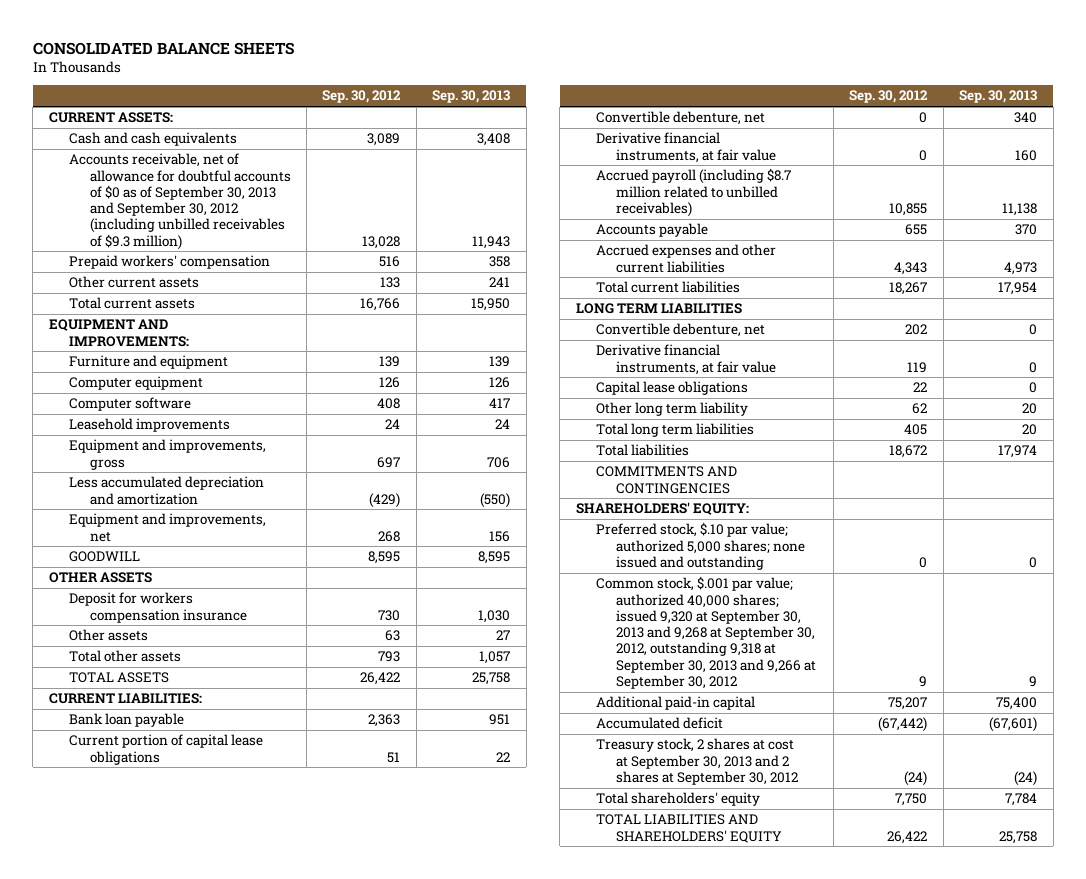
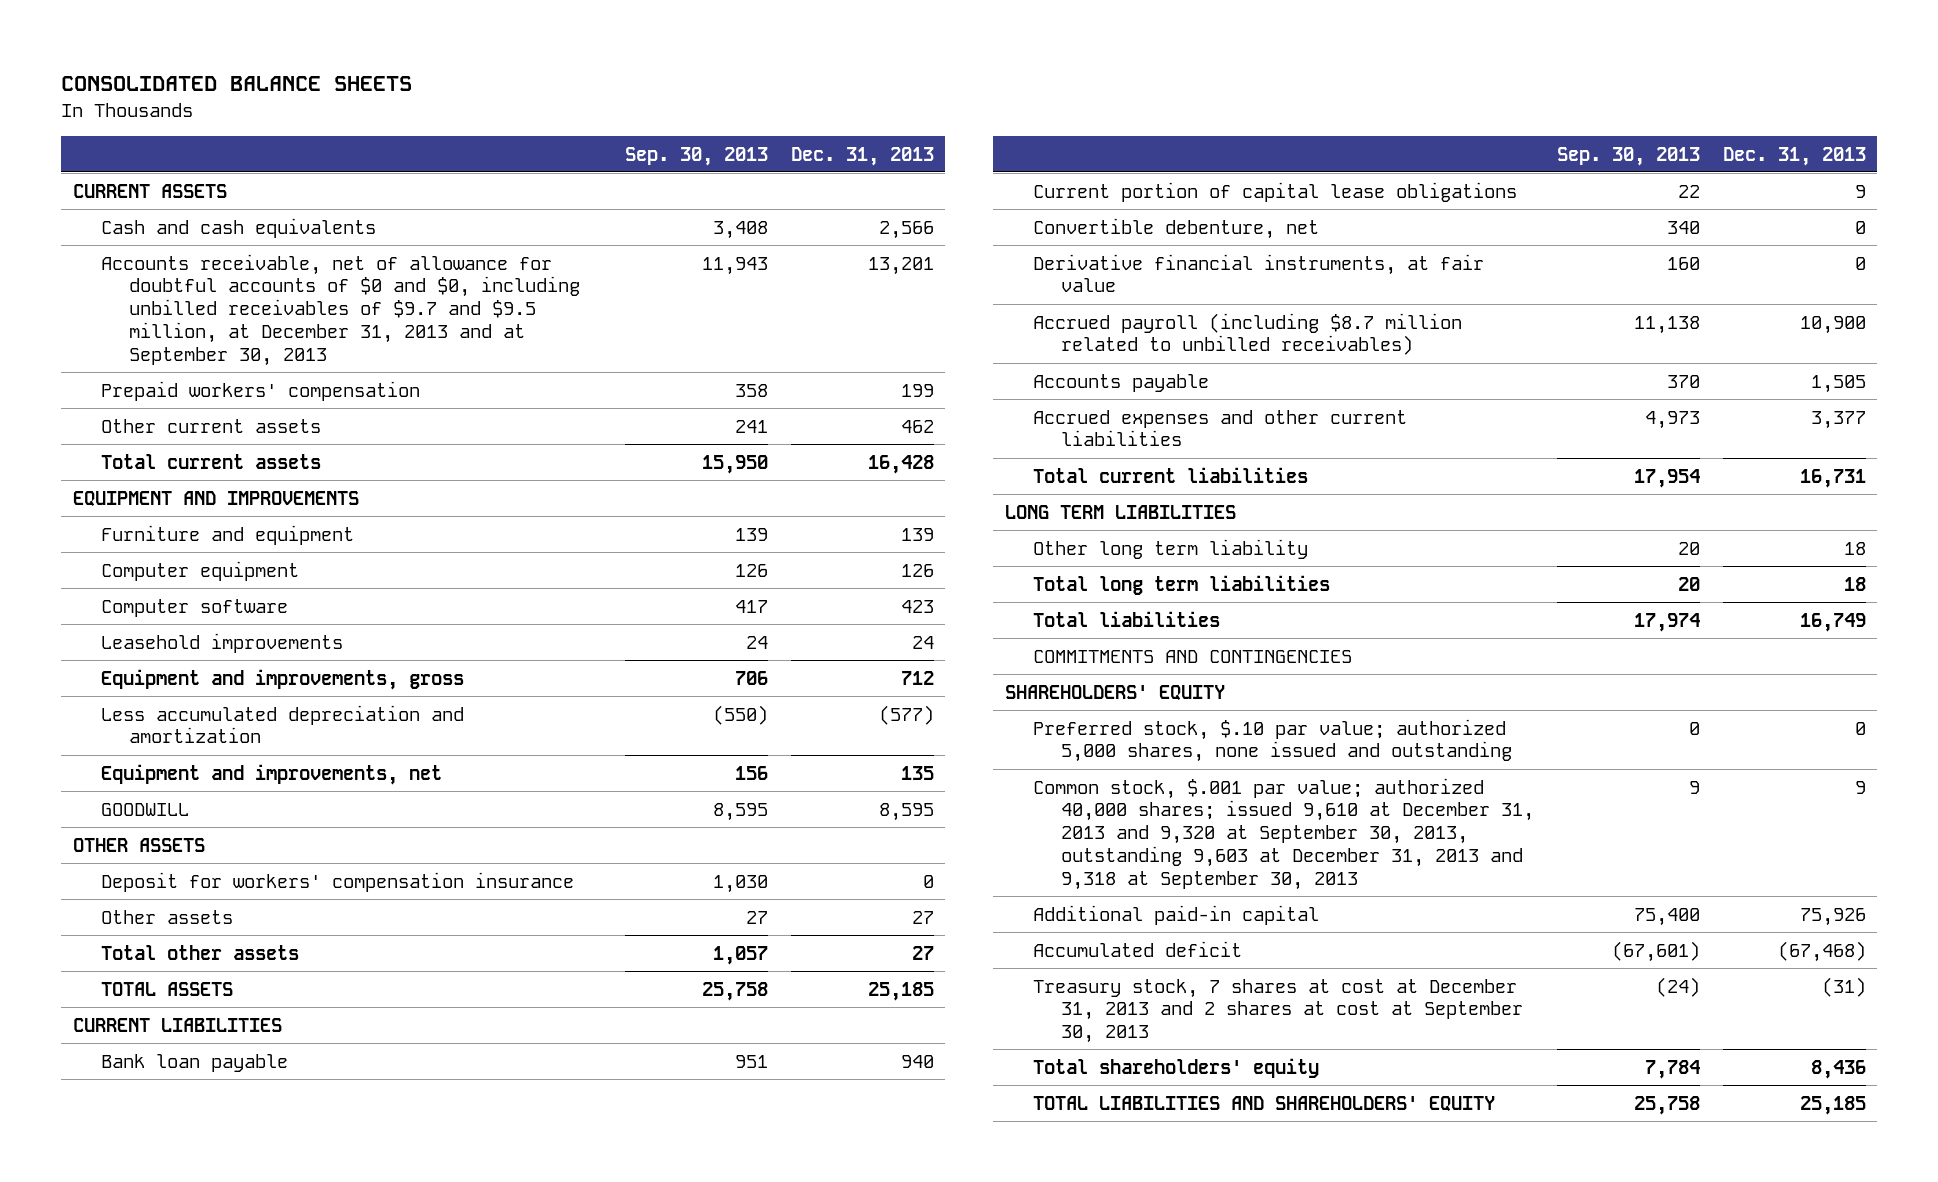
[322,90,402,104] Sep. 30, 2012 -> none
none -> [790,146,934,166] Dec. 31, 2013
[48,112,173,124] CURRENT ASSETS: -> [72,183,227,198] CURRENT ASSETS
[69,153,291,250] Accounts receivable, net of allowance for doubtful accounts of $0 as of September 30, 2013 and September 30, 2012 (including unbilled receivables of $9.3 million) -> [100,253,580,366] Accounts receivable, net of allowance for doubtful accounts of $0 and $0, including unbilled receivables of $9.7 and $9.5 million, at December 31, 2013 and at September 30, 2013
[48,319,190,347] EQUIPMENT AND IMPROVEMENTS: -> [72,490,359,506] EQUIPMENT AND IMPROVEMENTS
[69,592,247,623] Deposit for workers compensation insurance -> [100,871,574,892] Deposit for workers' compensation insurance
[48,693,202,705] CURRENT LIABILITIES: -> [72,1017,282,1032] CURRENT LIABILITIES
[596,323,766,338] Convertible debenture, net -> none
[596,344,777,375] Derivative financial instruments, at fair value -> none
[596,381,749,396] Capital lease obligations -> none
[575,502,749,516] SHAREHOLDERS' EQUITY: -> [1004,684,1225,700] SHAREHOLDERS' EQUITY
[596,522,806,570] Preferred stock, $.10 par value; authorized 5,000 shares; none issued and outstanding -> [1032,718,1512,763] Preferred stock, $.10 par value; authorized 5,000 shares, none issued and outstanding
[596,576,817,689] Common stock, $.001 par value; authorized 40,000 shares; issued 9,320 at September 30, 2013 and 9,268 at September 30, 2012, outstanding 9,318 at September 30, 2013 and 9,266 at September 30, 2012 -> [1032,777,1534,890] Common stock, $.001 par value; authorized 40,000 shares; issued 9,610 at December 31, 2013 and 9,320 at September 30, 2013, outstanding 9,603 at December 31, 2013 and 9,318 at September 30, 2013
[596,738,799,785] Treasury stock, 2 shares at cost at September 30, 2013 and 2 shares at September 30, 2012 -> [1032,978,1523,1044] Treasury stock, 7 shares at cost at December 31, 2013 and 2 shares at cost at September 30, 2013

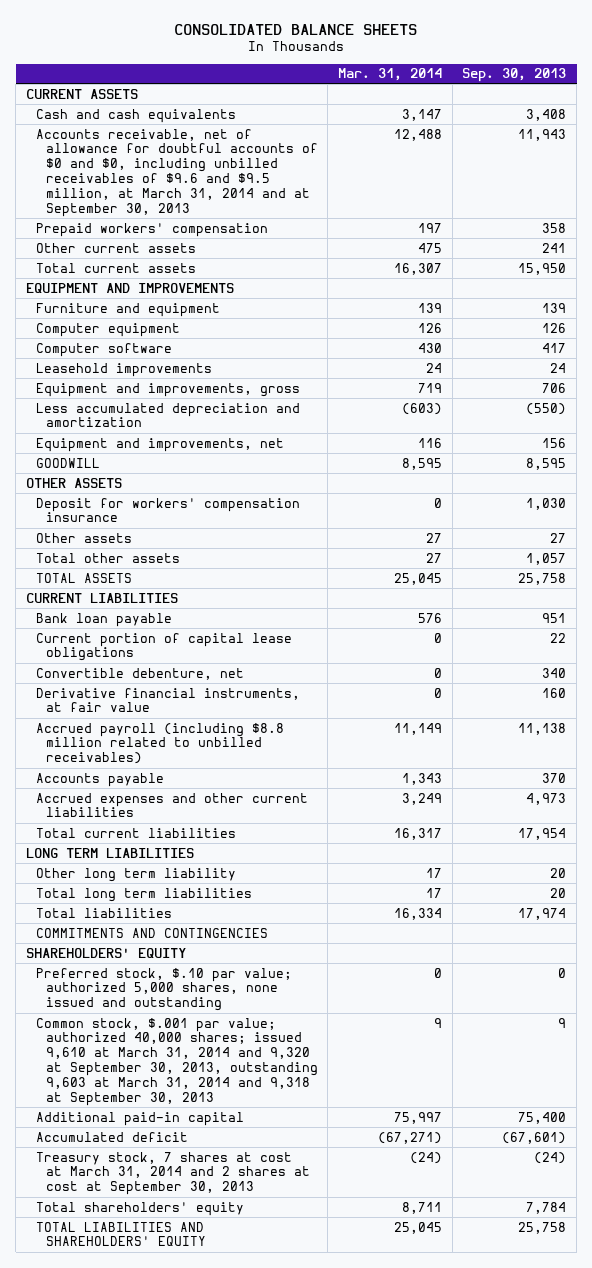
[790,146,934,166] Dec. 31, 2013 -> none
none -> [338,68,443,82] Mar. 31, 2014
[100,253,580,366] Accounts receivable, net of allowance for doubtful accounts of $0 and $0, including unbilled receivables of $9.7 and $9.5 million, at December 31, 2013 and at September 30, 2013 -> [35,128,318,218] Accounts receivable, net of allowance for doubtful accounts of $0 and $0, including unbilled receivables of $9.6 and $9.5 million, at March 31, 2014 and at September 30, 2013
[1032,312,1462,356] Accrued payroll (including $8.7 million related to unbilled receivables) -> [35,722,284,765] Accrued payroll (including $8.8 million related to unbilled receivables)
[1032,777,1534,890] Common stock, $.001 par value; authorized 40,000 shares; issued 9,610 at December 31, 2013 and 9,320 at September 30, 2013, outstanding 9,603 at December 31, 2013 and 9,318 at September 30, 2013 -> [35,1017,318,1107] Common stock, $.001 par value; authorized 40,000 shares; issued 9,610 at March 31, 2014 and 9,320 at September 30, 2013, outstanding 9,603 at March 31, 2014 and 9,318 at September 30, 2013
[1032,978,1523,1044] Treasury stock, 7 shares at cost at December 31, 2013 and 2 shares at cost at September 30, 2013 -> [35,1151,310,1196] Treasury stock, 7 shares at cost at March 31, 2014 and 2 shares at cost at September 30, 2013

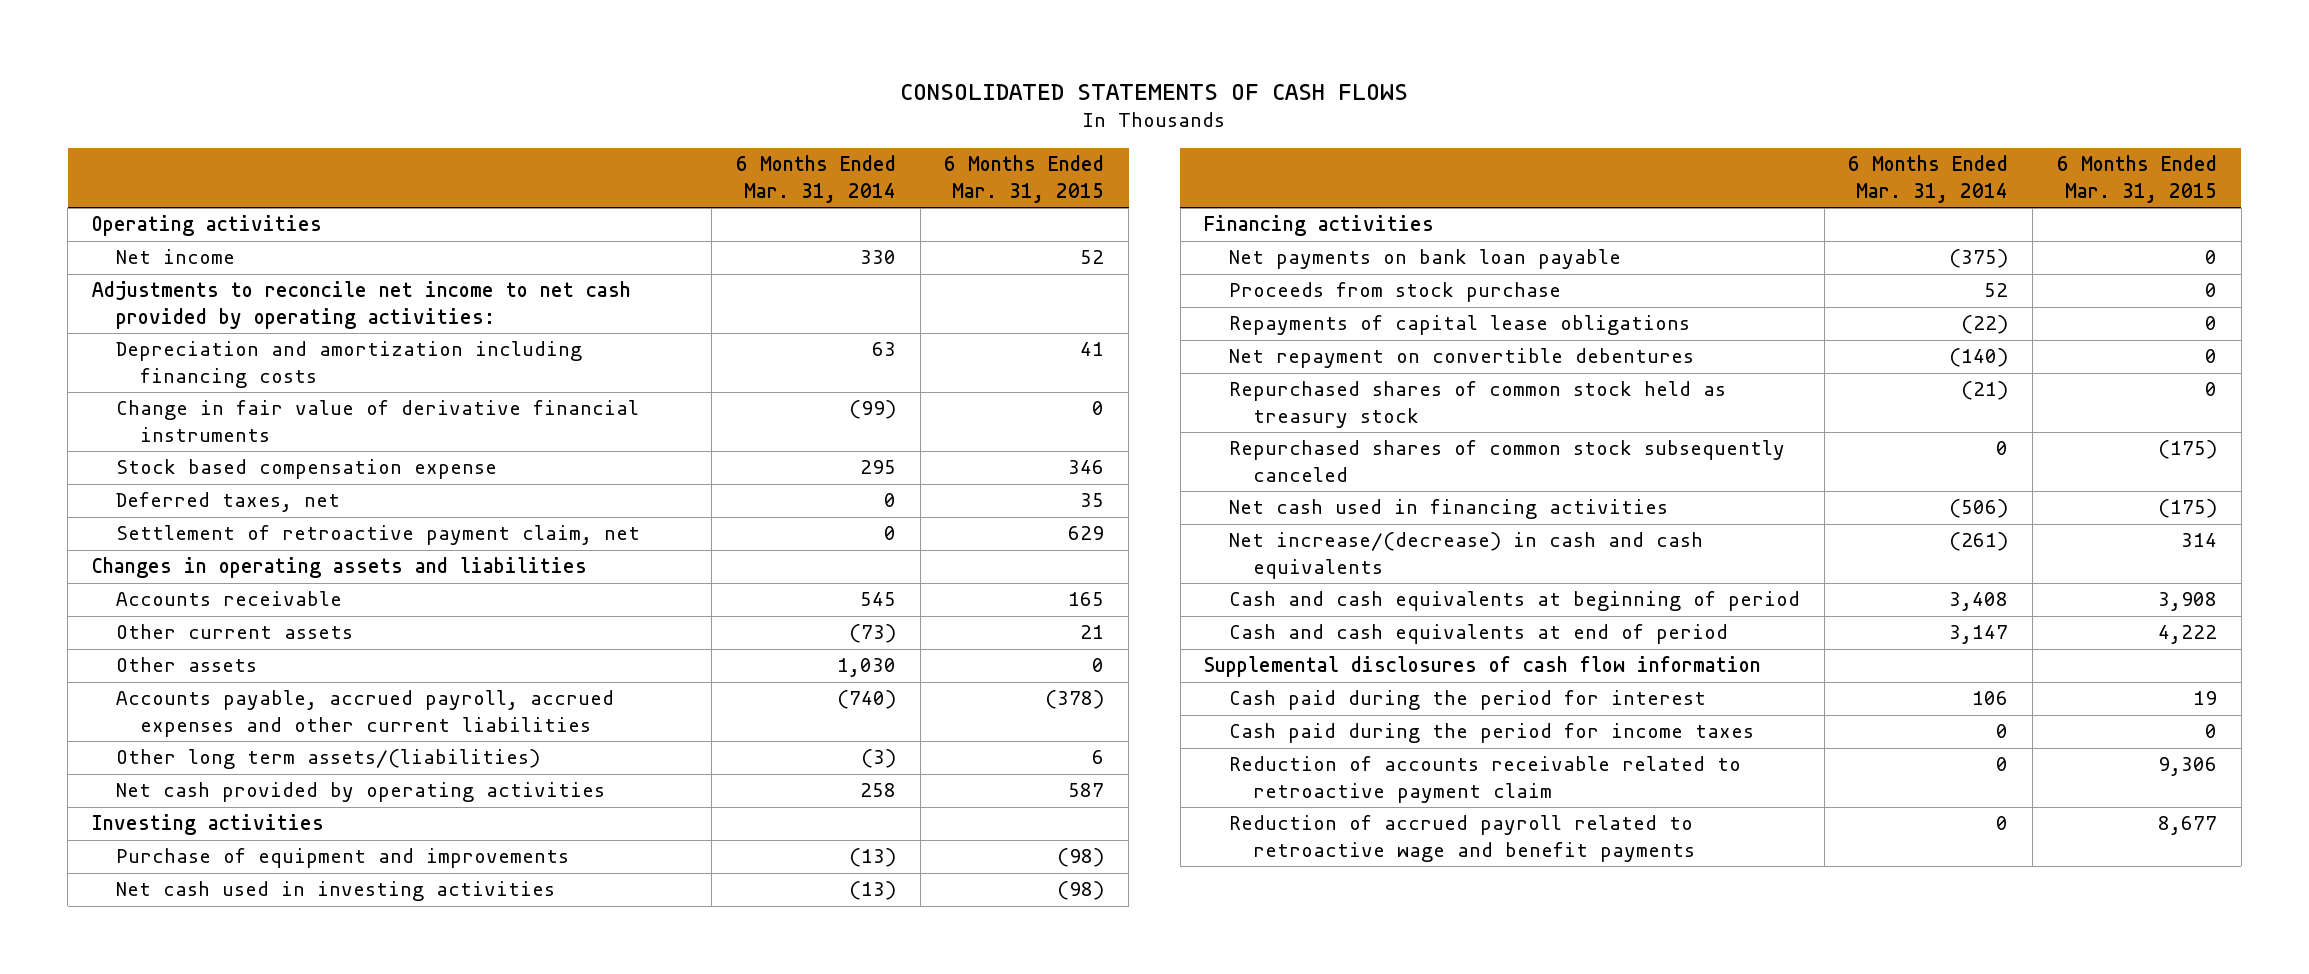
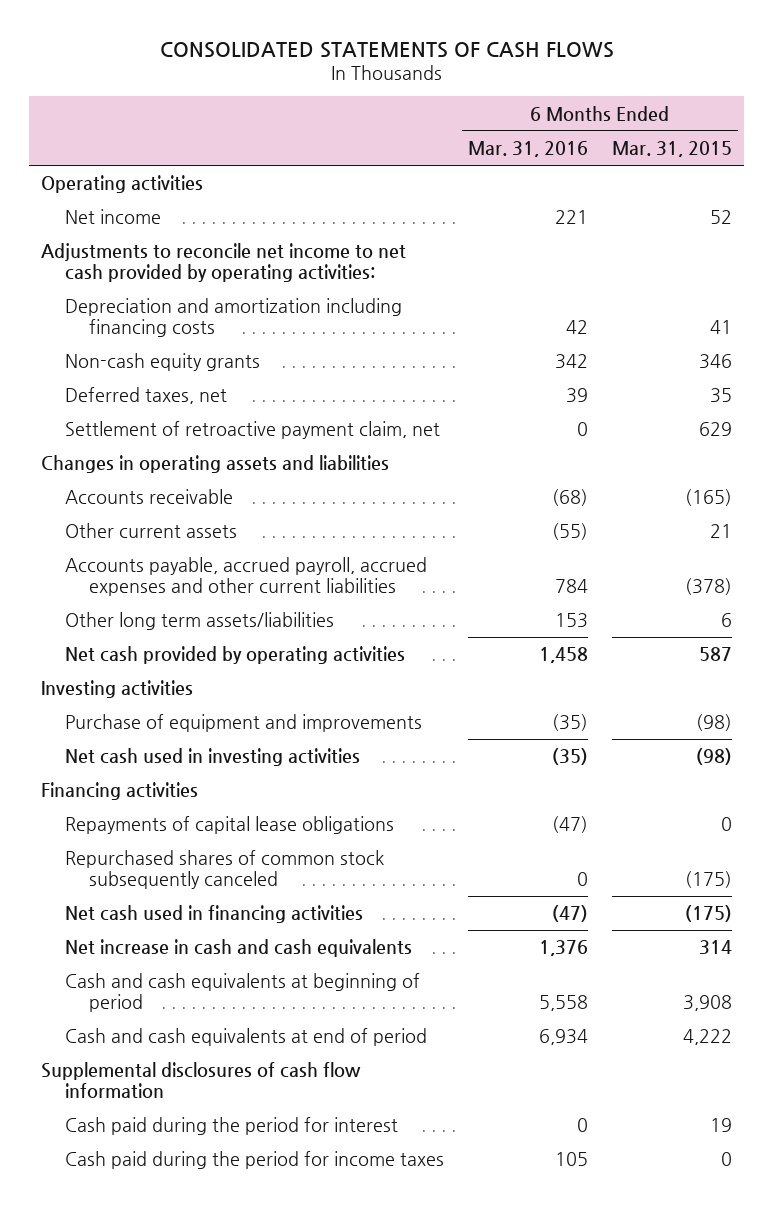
[735,155,896,203] 6 Months Ended Mar. 31, 2014 -> none
none -> [468,141,589,158] Mar. 31, 2016
[116,400,640,442] Change in fair value of derivative financial instruments -> none
[116,459,498,480] Stock based compensation expense -> [64,353,260,372] Non-cash equity grants
[1068,592,1105,607] 165 -> [685,489,733,507] (165)
[116,657,258,673] Other assets -> none
[116,749,541,770] Other long term assets/(liabilities) -> [64,612,334,631] Other long term assets/liabilities
[1228,249,1621,270] Net payments on bank loan payable -> none
[1228,282,1561,303] Proceeds from stock purchase -> none
[1228,348,1694,369] Net repayment on convertible debentures -> none
[1228,381,1726,428] Repurchased shares of common stock held as treasury stock -> none
[1228,532,1703,579] Net increase/(decrease) in cash and cash equivalents -> [64,939,412,958] Net increase in cash and cash equivalents
[1228,756,1741,803] Reduction of accounts receivable related to retroactive payment claim -> none
[1228,815,1696,862] Reduction of accrued payroll related to retroactive wage and benefit payments -> none

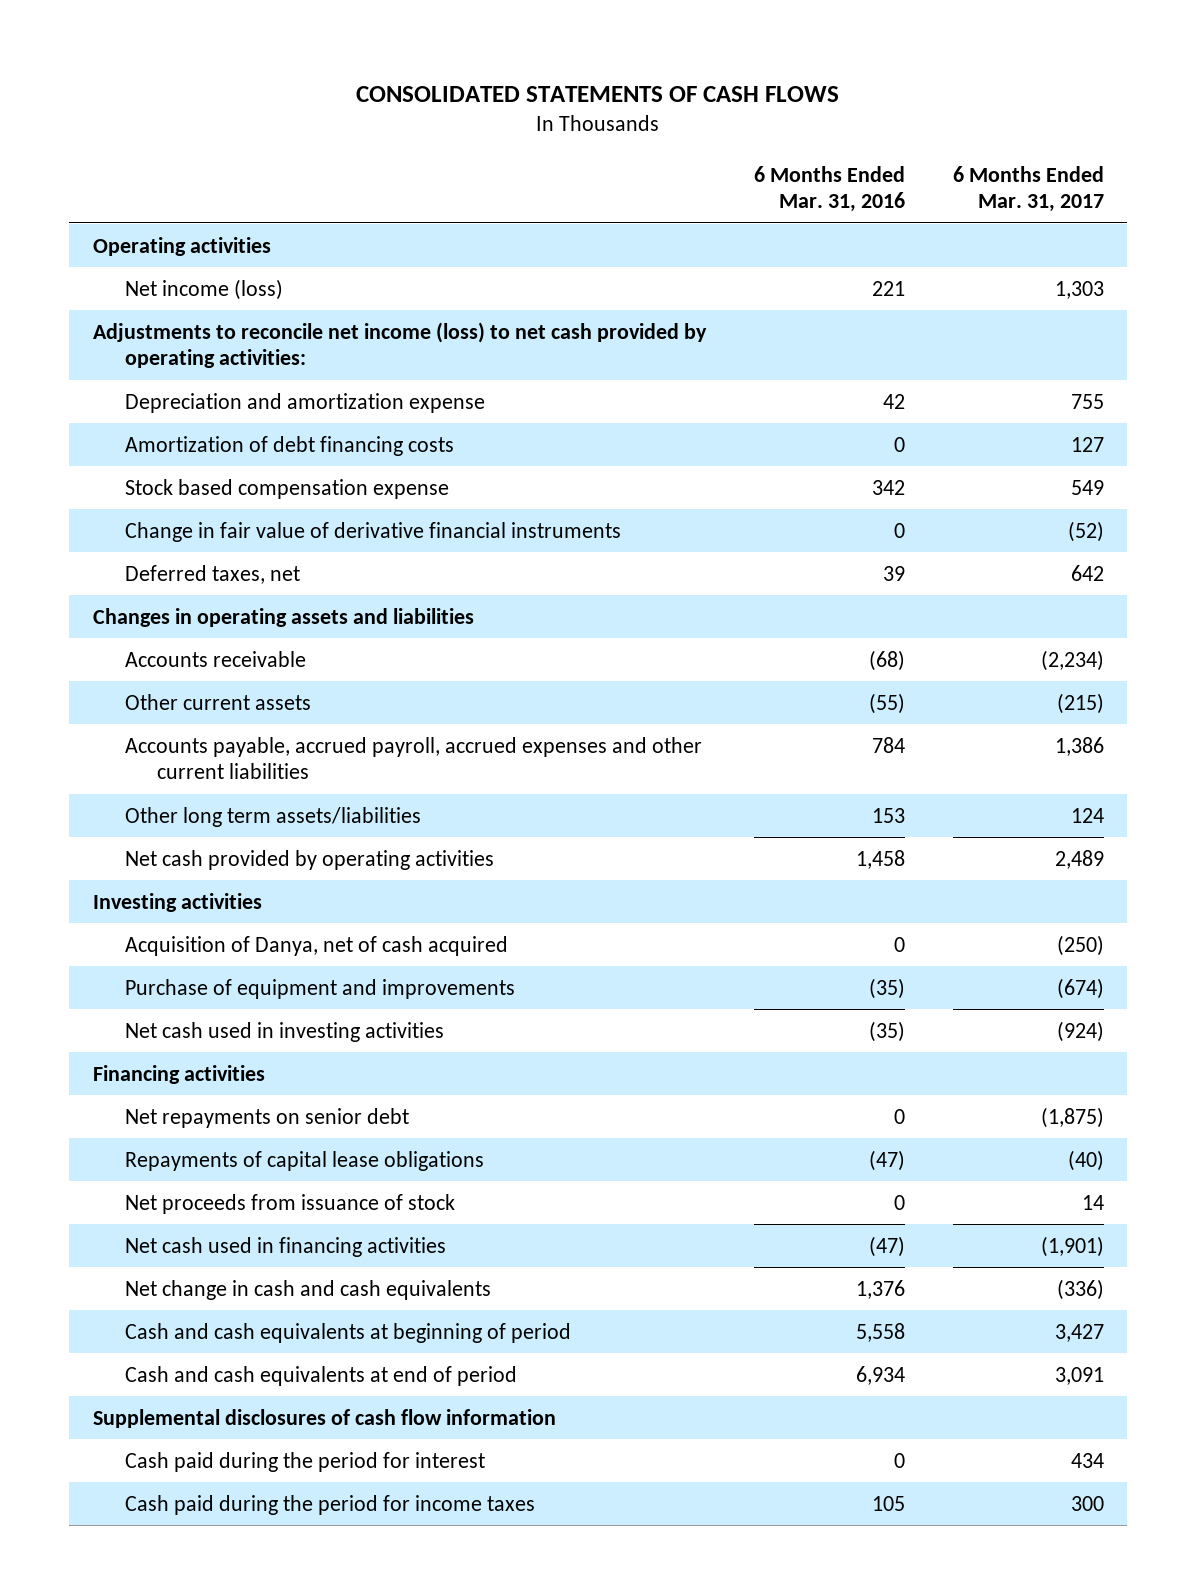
[612,141,733,158] Mar. 31, 2015 -> none
none -> [952,165,1104,212] 6 Months Ended Mar. 31, 2017
[64,209,161,225] Net income -> [124,278,283,300] Net income (loss)
[40,243,406,283] Adjustments to reconcile net income to net cash provided by operating activities: -> [93,321,708,368] Adjustments to reconcile net income (loss) to net cash provided by operating activities:
[64,298,402,338] Depreciation and amortization including financing costs -> [124,392,485,413] Depreciation and amortization expense
none -> [124,435,454,456] Amortization of debt financing costs
[64,353,260,372] Non-cash equity grants -> [124,478,449,499] Stock based compensation expense
none -> [124,521,621,542] Change in fair value of derivative financial instruments
[64,421,440,440] Settlement of retroactive payment claim, net -> none
none -> [124,935,508,956] Acquisition of Danya, net of cash acquired
none -> [124,1107,409,1128] Net repayments on senior debt
[64,850,384,890] Repurchased shares of common stock subsequently canceled -> none
none -> [124,1193,455,1214] Net proceeds from issuance of stock
[64,939,412,958] Net increase in cash and cash equivalents -> [124,1279,491,1300] Net change in cash and cash equivalents

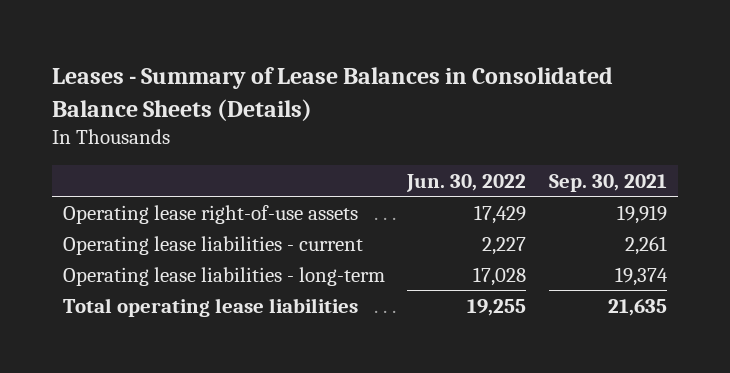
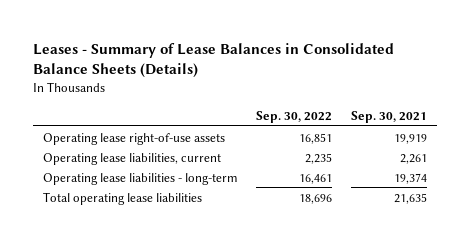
[406,173,527,192] Jun. 30, 2022 -> none
none -> [256,110,333,123] Sep. 30, 2022
[63,235,364,255] Operating lease liabilities - current -> [42,152,221,165] Operating lease liabilities, current

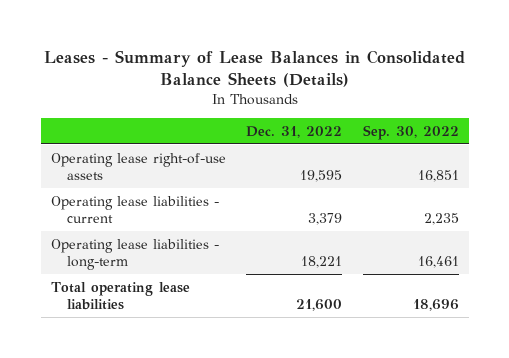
[351,110,428,123] Sep. 30, 2021 -> none
none -> [246,125,343,138] Dec. 31, 2022
[42,152,221,165] Operating lease liabilities, current -> [50,195,219,224] Operating lease liabilities - current

